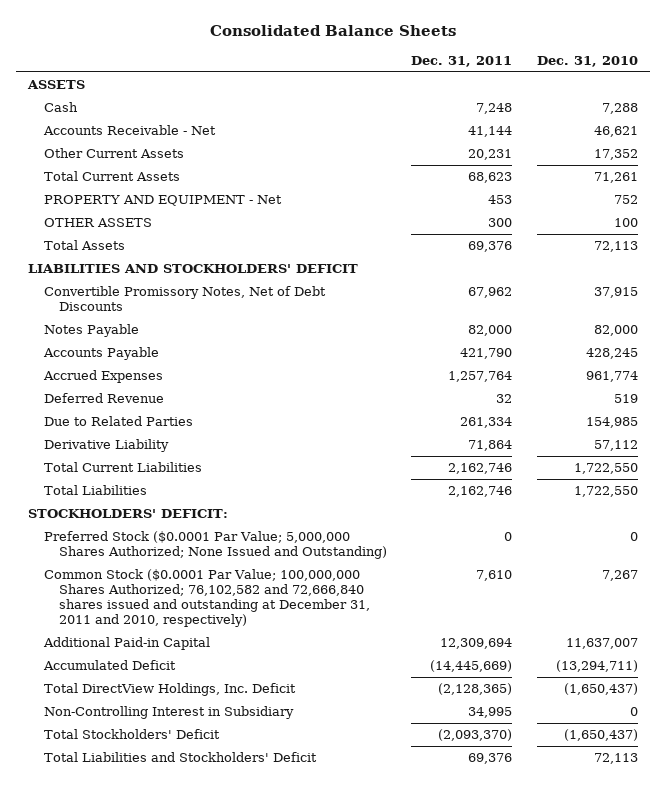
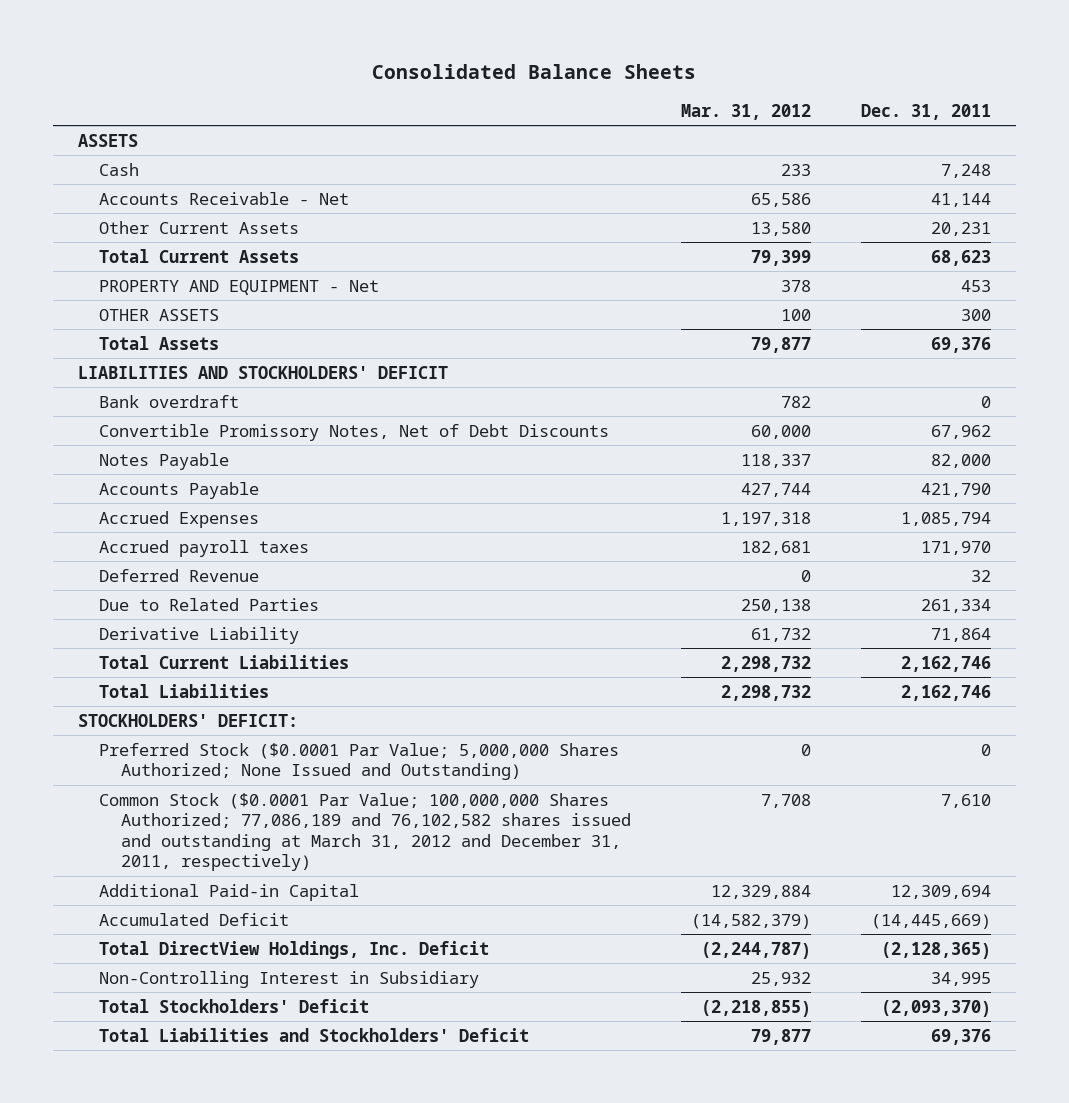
[536,55,638,67] Dec. 31, 2010 -> none
none -> [681,103,812,120] Mar. 31, 2012
none -> [99,394,240,408] Bank overdraft
[448,371,513,383] 1,257,764 -> [901,511,992,526] 1,085,794
none -> [99,539,310,557] Accrued payroll taxes
[43,569,371,627] Common Stock ($0.0001 Par Value; 100,000,000 Shares Authorized; 76,102,582 and 72,666,840 shares issued and outstanding at December 31, 2011 and 2010, respectively) -> [99,792,631,872] Common Stock ($0.0001 Par Value; 100,000,000 Shares Authorized; 77,086,189 and 76,102,582 shares issued and outstanding at March 31, 2012 and December 31, 2011, respectively)

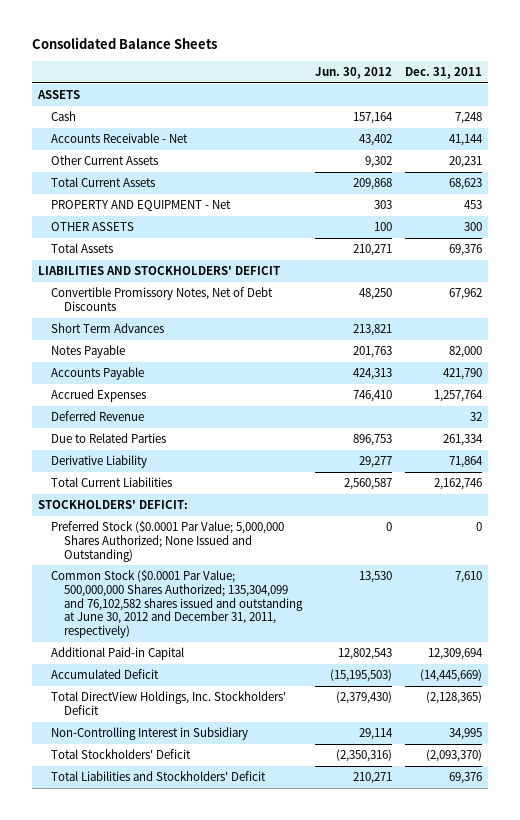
[681,103,812,120] Mar. 31, 2012 -> none
none -> [314,66,392,79] Jun. 30, 2012
[99,394,240,408] Bank overdraft -> none
none -> [50,323,164,334] Short Term Advances
[99,539,310,557] Accrued payroll taxes -> none
[901,511,992,526] 1,085,794 -> [433,390,483,403] 1,257,764
[99,683,270,698] Total Liabilities -> none
[99,792,631,872] Common Stock ($0.0001 Par Value; 100,000,000 Shares Authorized; 77,086,189 and 76,102,582 shares issued and outstanding at March 31, 2012 and December 31, 2011, respectively) -> [50,570,303,639] Common Stock ($0.0001 Par Value; 500,000,000 Shares Authorized; 135,304,099 and 76,102,582 shares issued and outstanding at June 30, 2012 and December 31, 2011, respectively)
[99,940,490,959] Total DirectView Holdings, Inc. Deficit -> [50,691,286,715] Total DirectView Holdings, Inc. Stockholders' Deficit

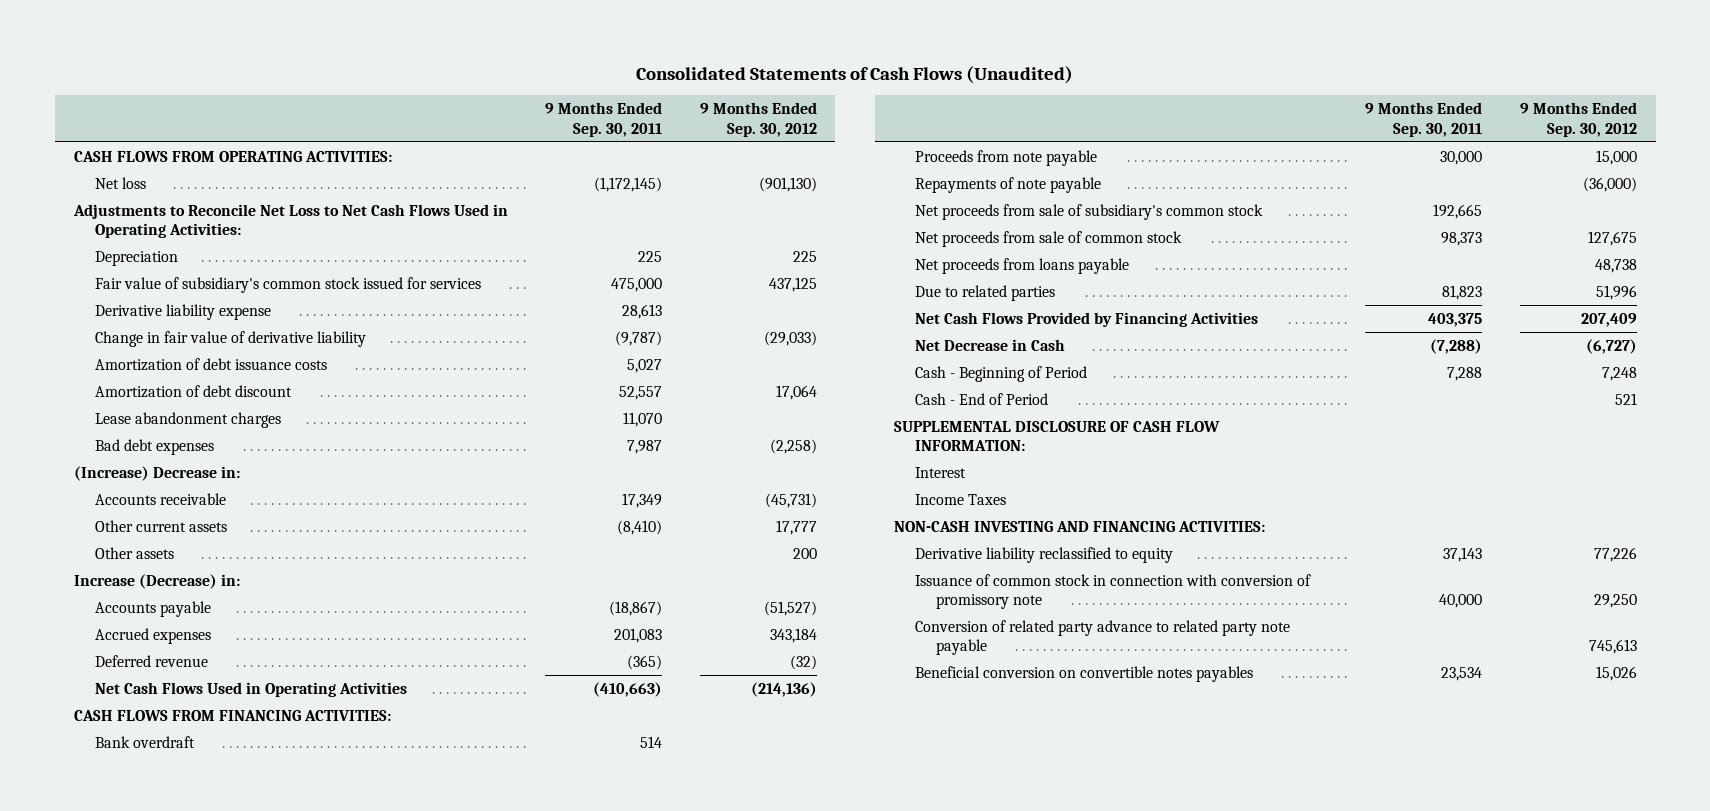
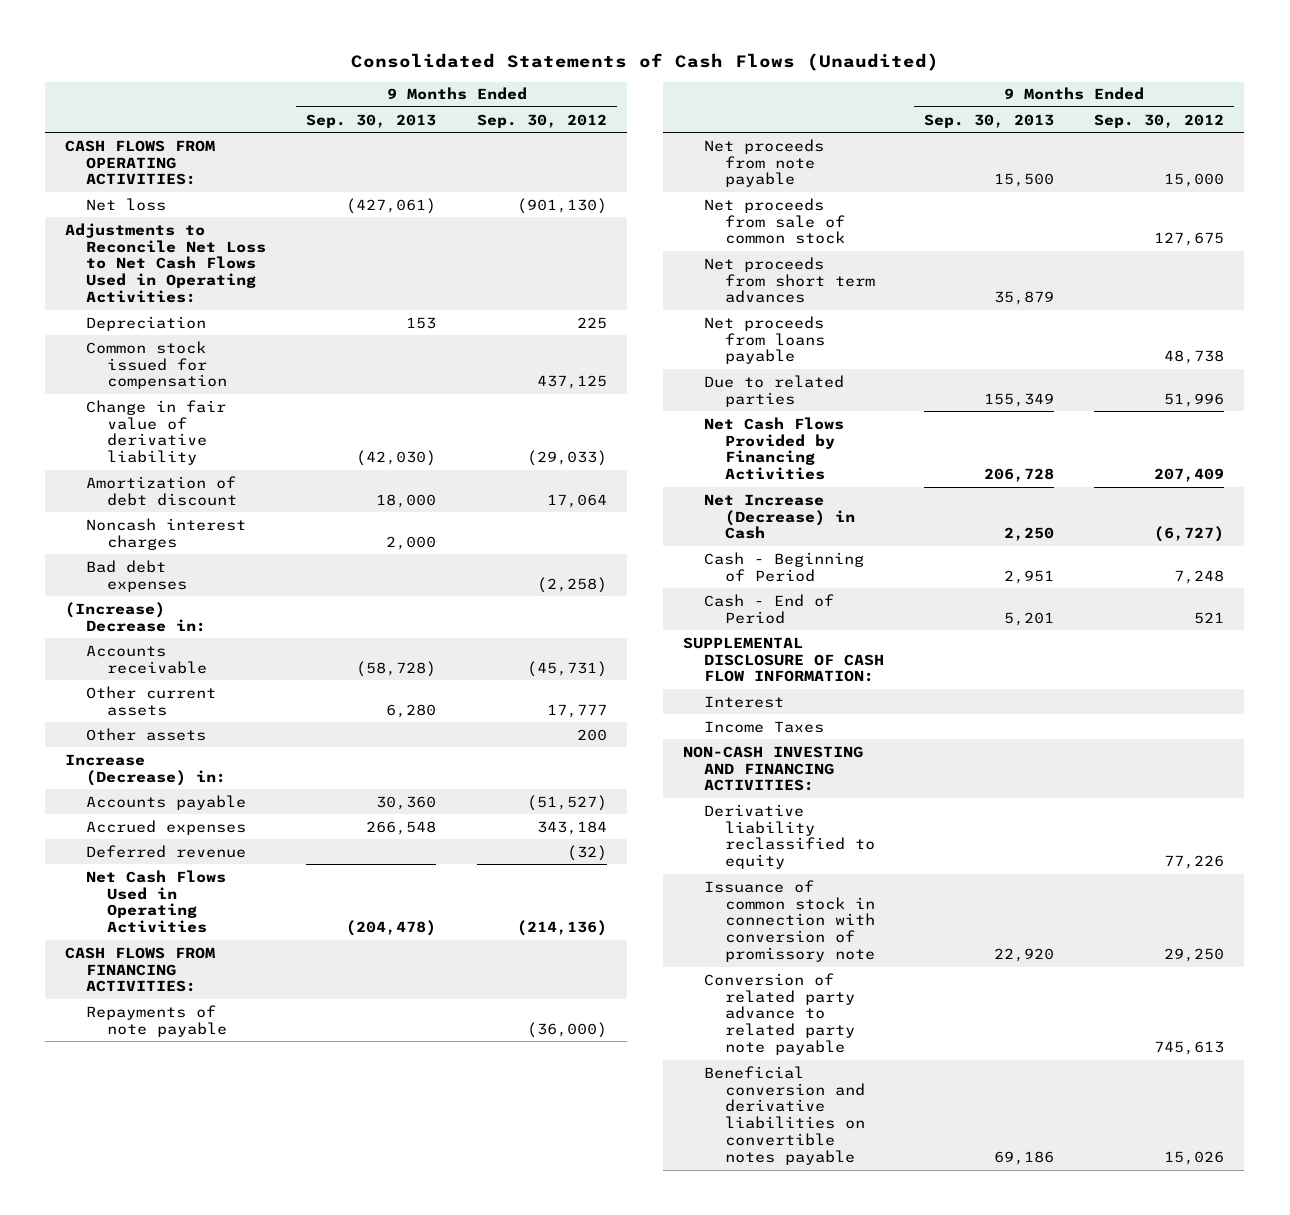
[545,102,663,137] 9 Months Ended Sep. 30, 2011 -> none
none -> [306,113,437,128] Sep. 30, 2013
[94,303,271,320] Derivative liability expense -> none
[94,276,481,293] Fair value of subsidiary's common stock issued for services -> [86,340,228,390] Common stock issued for compensation
[94,357,327,371] Amortization of debt issuance costs -> none
[94,411,281,428] Lease abandonment charges -> none
none -> [86,517,247,550] Noncash interest charges
[94,735,195,748] Bank overdraft -> none
[915,149,1098,166] Proceeds from note payable -> none
[915,203,1264,220] Net proceeds from sale of subsidiary's common stock -> none
none -> [703,138,824,188] Net proceeds from note payable
none -> [703,256,875,304] Net proceeds from short term advances
[915,338,1066,351] Net Decrease in Cash -> [703,493,855,540] Net Increase (Decrease) in Cash
[915,665,1254,682] Beneficial conversion on convertible notes payables -> [703,1065,865,1166] Beneficial conversion and derivative liabilities on convertible notes payable

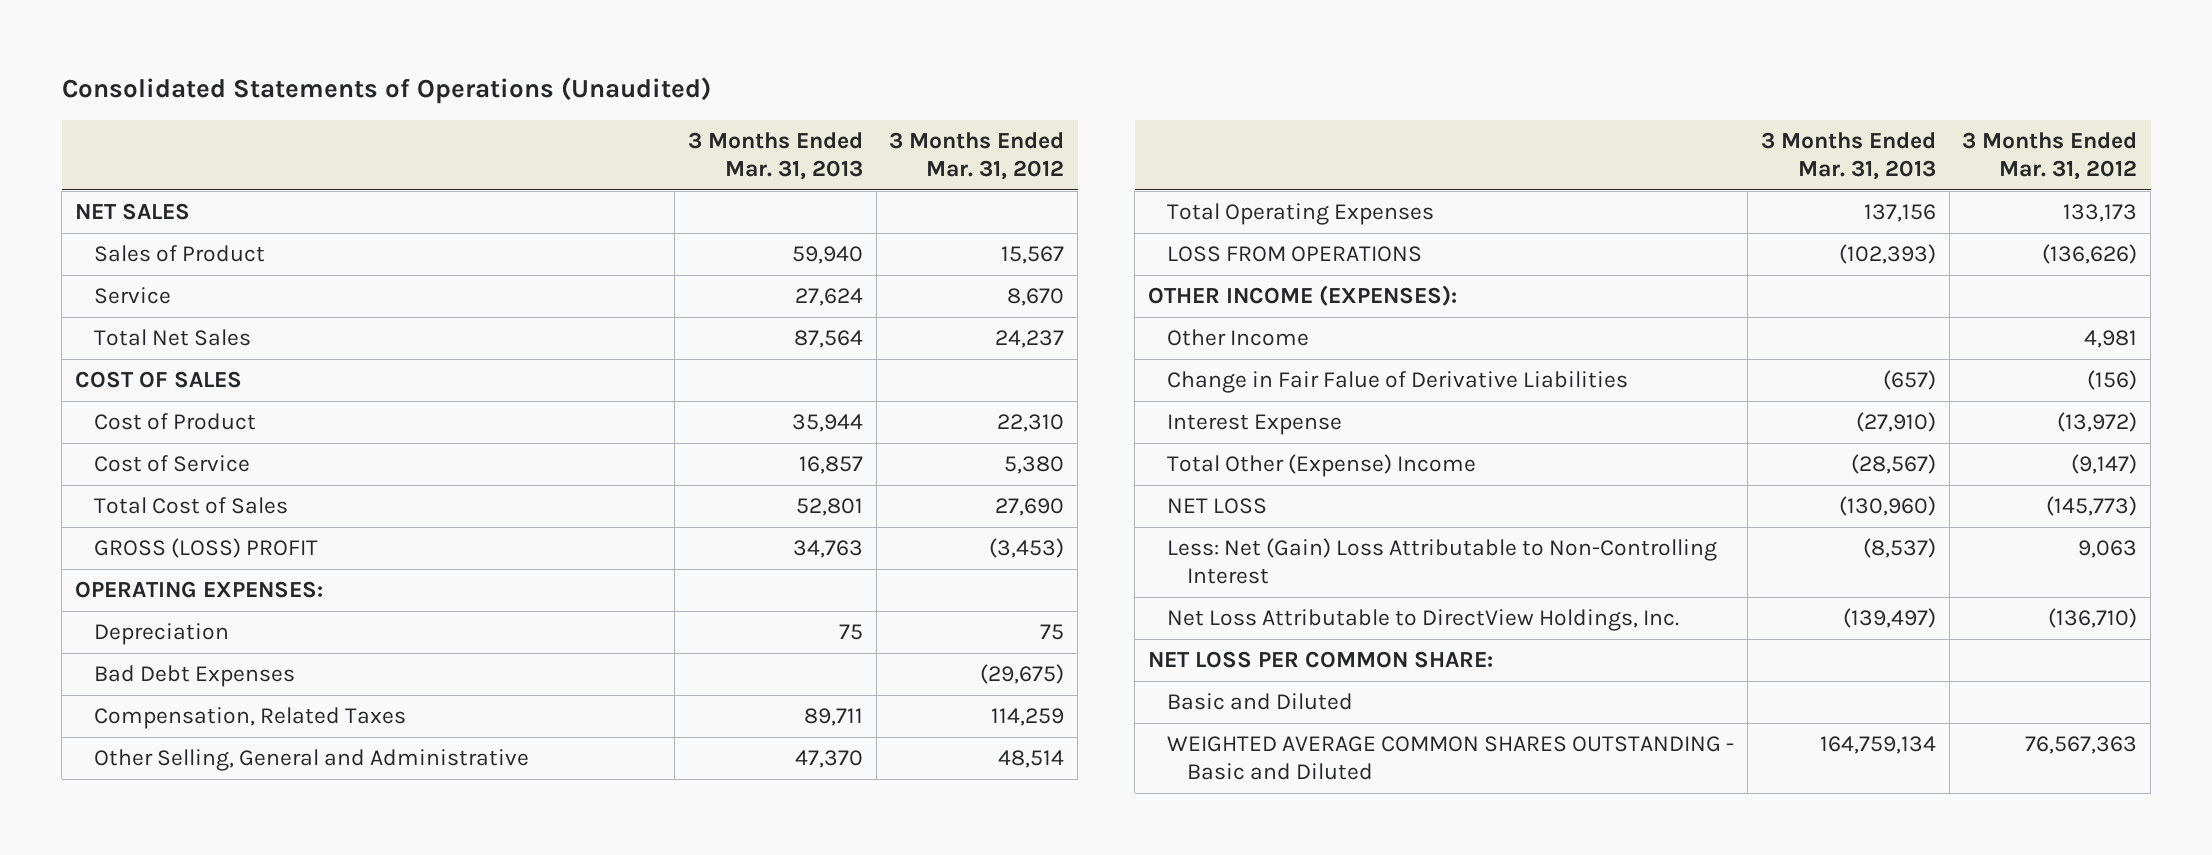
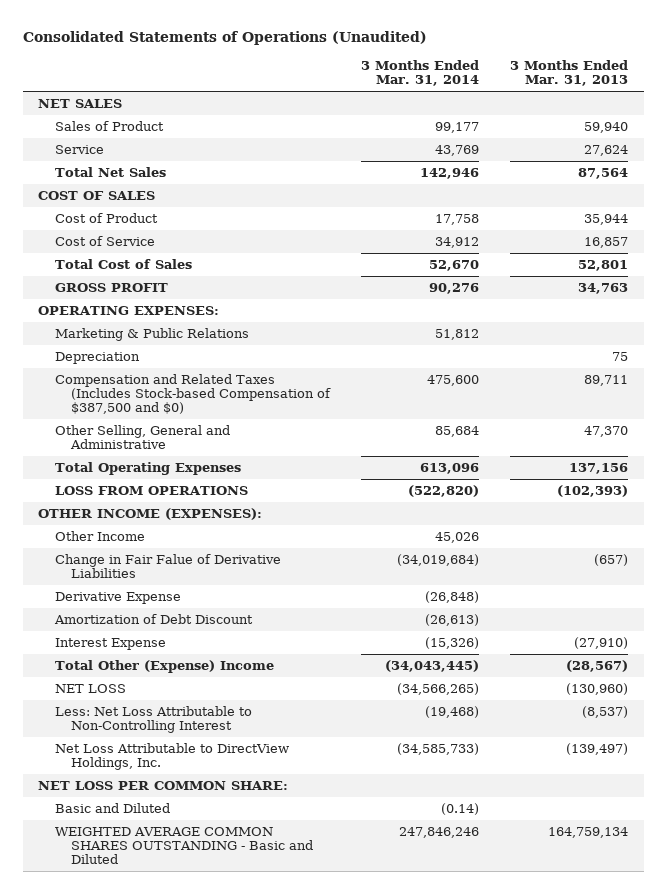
[889,131,1065,181] 3 Months Ended Mar. 31, 2012 -> none
none -> [361,60,480,87] 3 Months Ended Mar. 31, 2014
[94,537,319,558] GROSS (LOSS) PROFIT -> [54,282,168,292] GROSS PROFIT
none -> [54,327,249,341] Marketing & Public Relations
[94,664,296,687] Bad Debt Expenses -> none
[94,706,407,729] Compensation, Related Taxes -> [54,373,332,415] Compensation and Related Taxes (Includes Stock-based Compensation of $387,500 and $0)
none -> [54,591,181,604] Derivative Expense
none -> [53,613,253,624] Amortization of Debt Discount
[1167,537,1718,585] Less: Net (Gain) Loss Attributable to Non-Controlling Interest -> [54,705,252,734] Less: Net Loss Attributable to Non-Controlling Interest

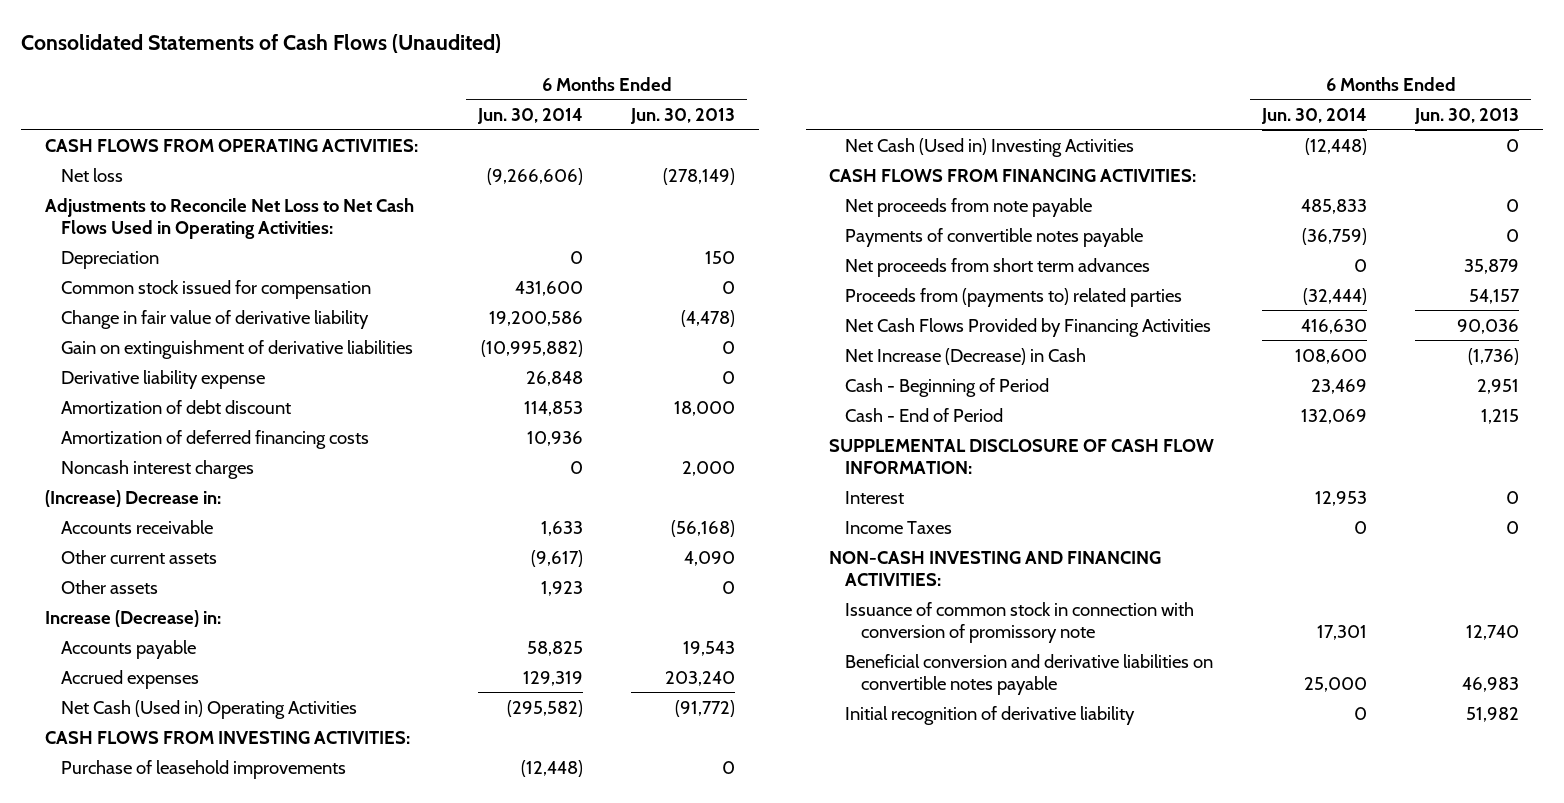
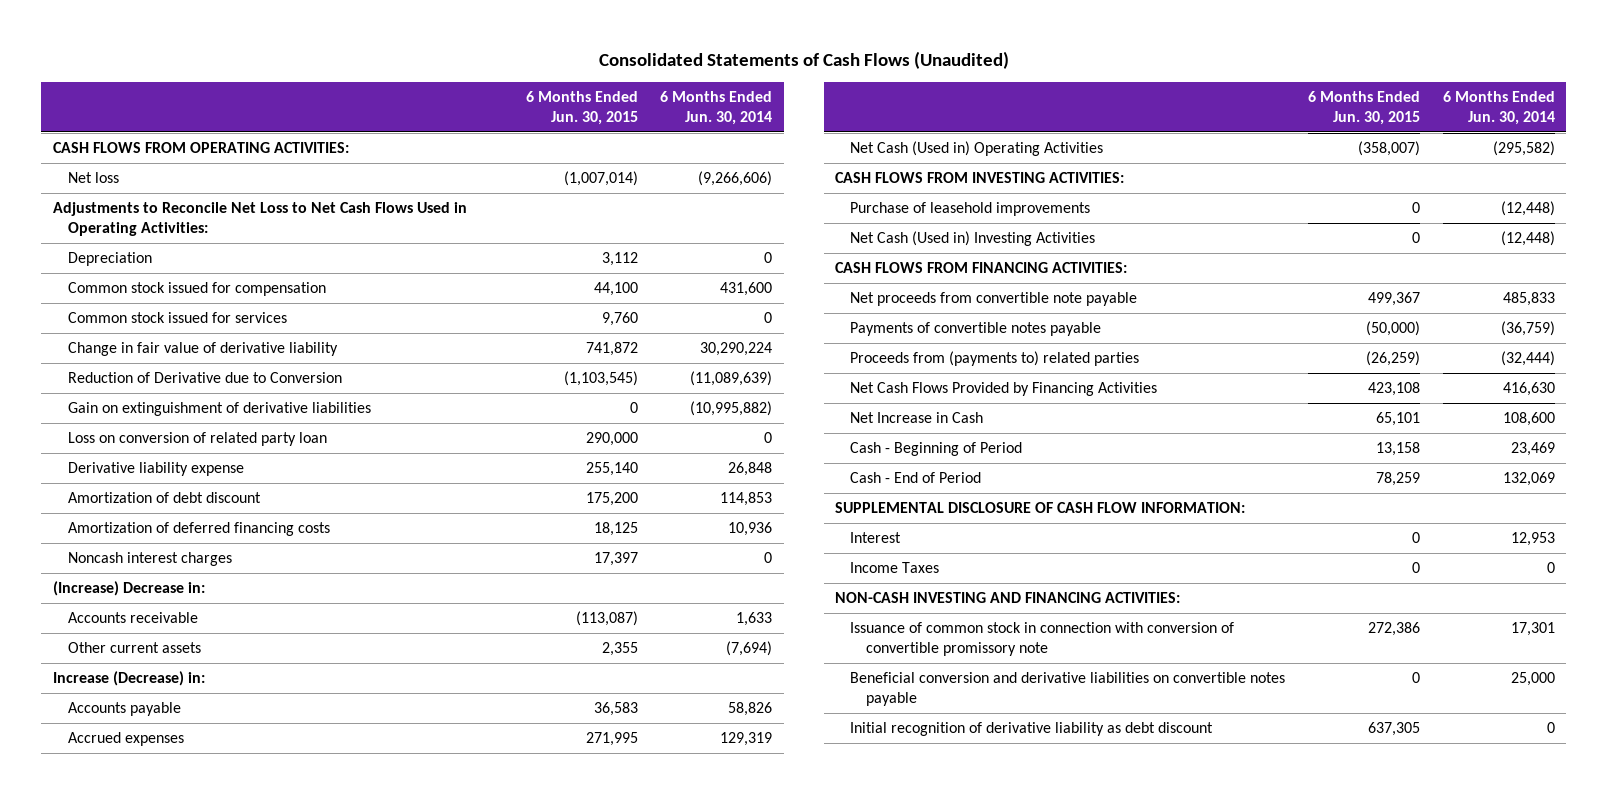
[629,107,735,124] Jun. 30, 2013 -> none
none -> [525,91,638,126] 6 Months Ended Jun. 30, 2015
none -> [68,312,288,324] Common stock issued for services
[489,310,584,326] 19,200,586 -> [700,342,773,357] 30,290,224
none -> [68,372,343,384] Reduction of Derivative due to Conversion
none -> [68,432,328,447] Loss on conversion of related party loan
[61,579,159,594] Other assets -> none
[531,549,584,567] (9,617) -> [726,641,773,657] (7,694)
[527,640,584,656] 58,825 -> [728,702,773,717] 58,826
[845,197,1093,217] Net proceeds from note payable -> [850,292,1138,307] Net proceeds from convertible note payable
[845,257,1151,277] Net proceeds from short term advances -> none
[845,347,1087,365] Net Increase (Decrease) in Cash -> [850,412,984,424] Net Increase in Cash
[845,601,1195,643] Issuance of common stock in connection with conversion of promissory note -> [850,622,1235,656] Issuance of common stock in connection with conversion of convertible promissory note
[845,705,1136,725] Initial recognition of derivative liability -> [850,722,1214,737] Initial recognition of derivative liability as debt discount

